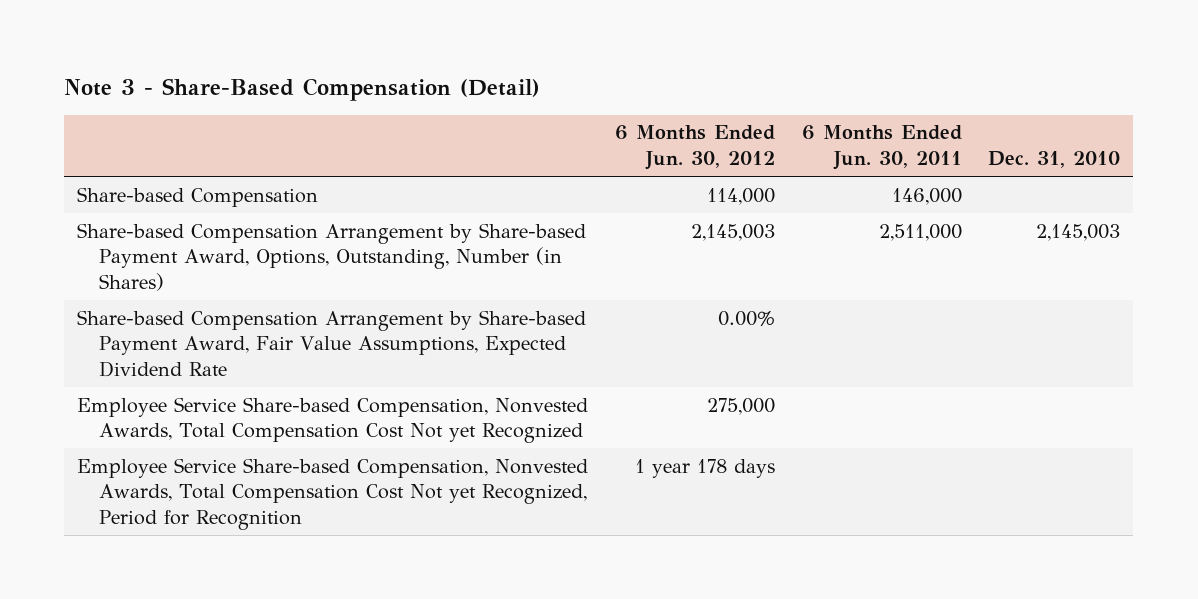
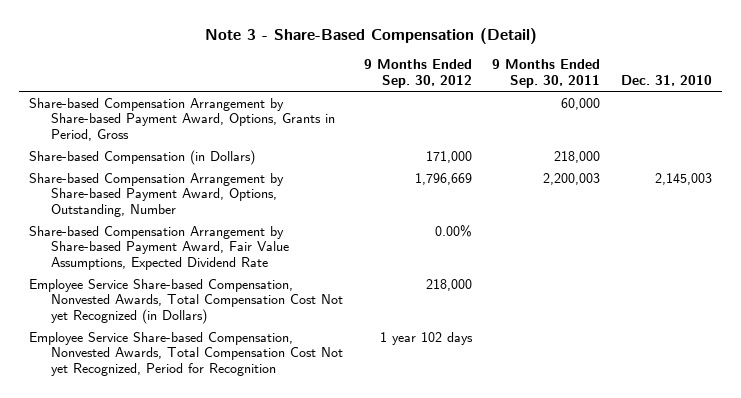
[615,125,776,171] 6 Months Ended Jun. 30, 2012 -> none
[801,125,962,171] 6 Months Ended Jun. 30, 2011 -> none
none -> [363,59,472,88] 9 Months Ended Sep. 30, 2012
none -> [492,59,601,88] 9 Months Ended Sep. 30, 2011
none -> [29,97,335,141] Share-based Compensation Arrangement by Share-based Payment Award, Options, Grants in Period, Gross
[77,186,319,207] Share-based Compensation -> [29,149,256,165] Share-based Compensation (in Dollars)
[77,222,587,291] Share-based Compensation Arrangement by Share-based Payment Award, Options, Outstanding, Number (in Shares) -> [29,172,285,217] Share-based Compensation Arrangement by Share-based Payment Award, Options, Outstanding, Number
[77,396,589,444] Employee Service Share-based Compensation, Nonvested Awards, Total Compensation Cost Not yet Recognized -> [29,278,343,324] Employee Service Share-based Compensation, Nonvested Awards, Total Compensation Cost Not yet Recognized (in Dollars)

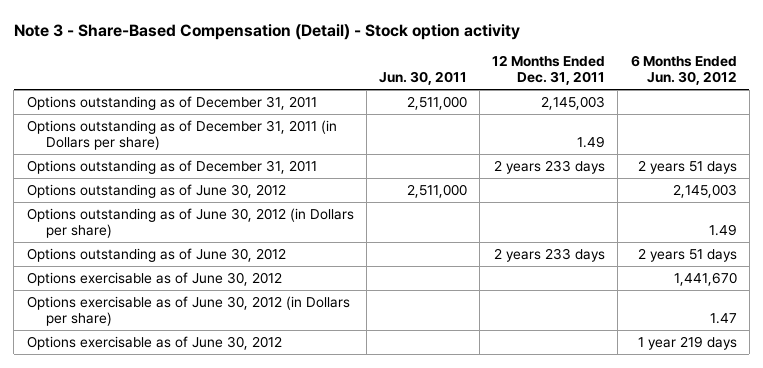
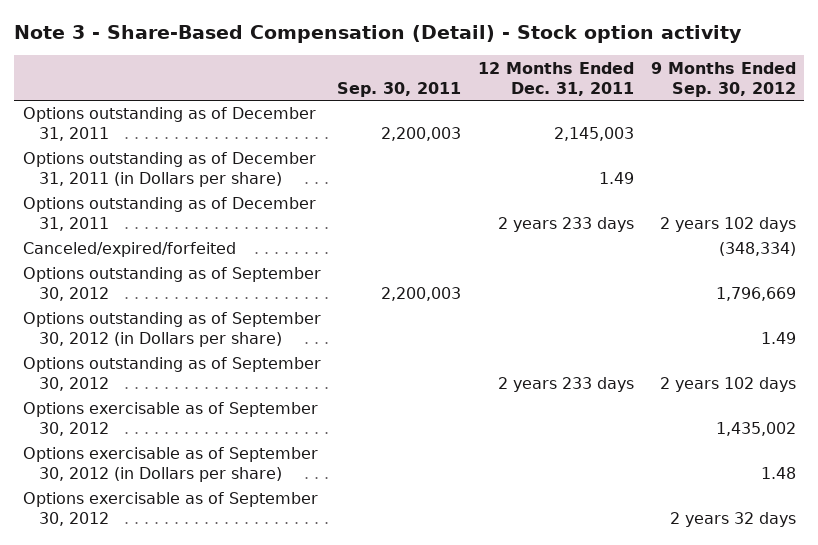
[378,71,467,86] Jun. 30, 2011 -> none
[630,55,737,86] 6 Months Ended Jun. 30, 2012 -> none
none -> [337,81,462,97] Sep. 30, 2011
none -> [650,61,796,97] 9 Months Ended Sep. 30, 2012
none -> [22,242,236,258] Canceled/expired/forfeited
[26,183,286,198] Options outstanding as of June 30, 2012 -> [22,267,321,302] Options outstanding as of September 30, 2012
[26,207,354,238] Options outstanding as of June 30, 2012 (in Dollars per share) -> [22,312,321,348] Options outstanding as of September 30, 2012 (in Dollars per share)
[26,247,286,262] Options outstanding as of June 30, 2012 -> [22,357,321,392] Options outstanding as of September 30, 2012
[26,271,282,286] Options exercisable as of June 30, 2012 -> [22,402,318,437] Options exercisable as of September 30, 2012
[26,295,350,326] Options exercisable as of June 30, 2012 (in Dollars per share) -> [22,447,318,483] Options exercisable as of September 30, 2012 (in Dollars per share)
[26,335,282,350] Options exercisable as of June 30, 2012 -> [22,492,318,527] Options exercisable as of September 30, 2012

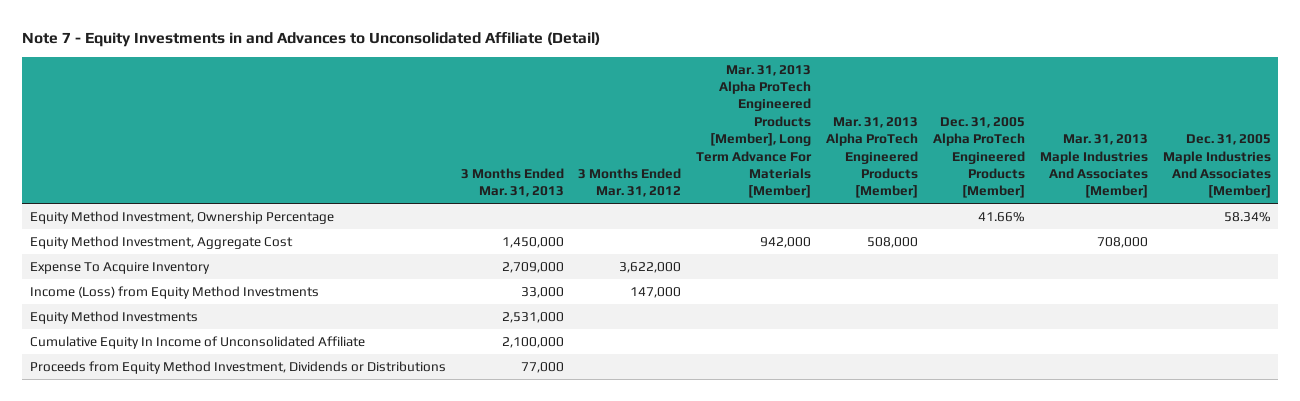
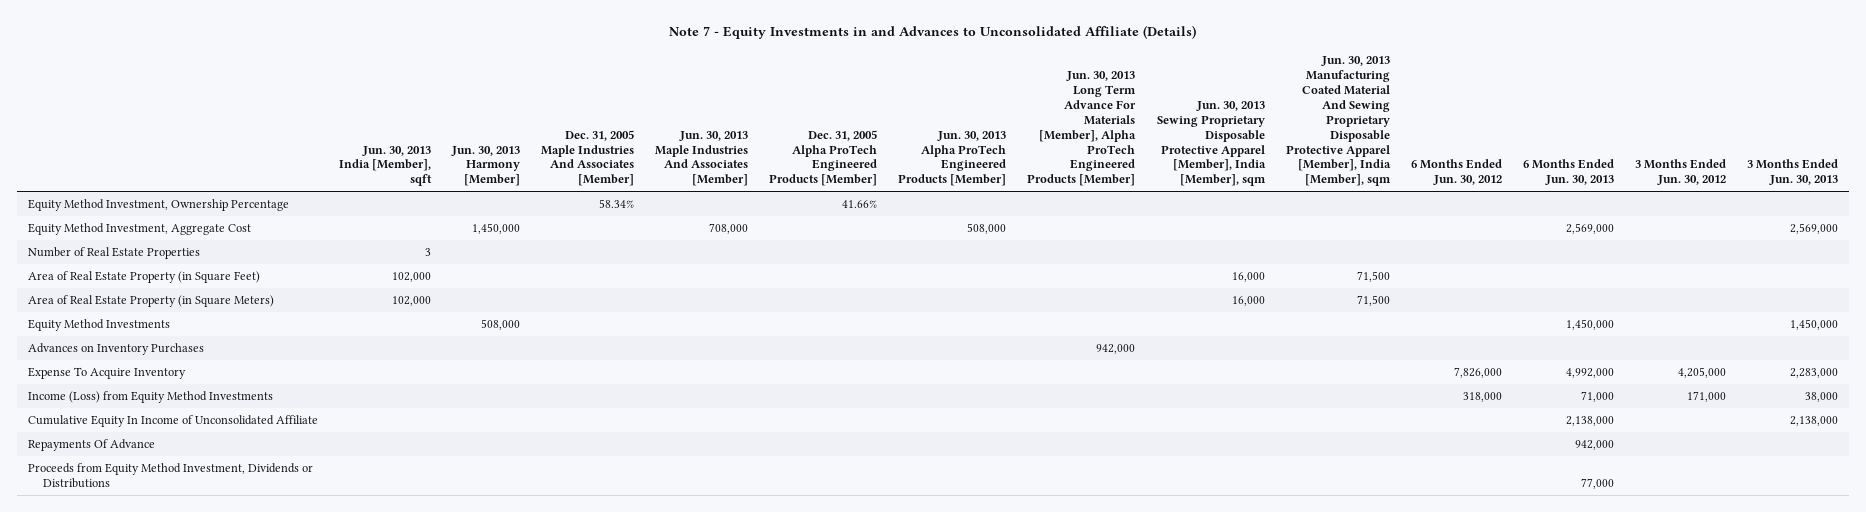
[22,32,601,48] Note 7 - Equity Investments in and Advances to Unconsolidated Affiliate (Detail) -> [668,25,1196,40] Note 7 - Equity Investments in and Advances to Unconsolidated Affiliate (Details)
[460,167,564,198] 3 Months Ended Mar. 31, 2013 -> none
[578,167,682,198] 3 Months Ended Mar. 31, 2012 -> none
[696,64,813,199] Mar. 31, 2013 Alpha ProTech Engineered Products [Member], Long Term Advance For Materials [Member] -> none
[826,116,919,199] Mar. 31, 2013 Alpha ProTech Engineered Products [Member] -> none
[1039,134,1148,199] Mar. 31, 2013 Maple Industries And Associates [Member] -> none
none -> [338,145,432,187] Jun. 30, 2013 India [Member], sqft
none -> [450,145,520,187] Jun. 30, 2013 Harmony [Member]
none -> [655,130,749,187] Jun. 30, 2013 Maple Industries And Associates [Member]
none -> [898,130,1007,187] Jun. 30, 2013 Alpha ProTech Engineered Products [Member]
none -> [1027,71,1137,187] Jun. 30, 2013 Long Term Advance For Materials [Member], Alpha ProTech Engineered Products [Member]
none -> [1156,100,1266,187] Jun. 30, 2013 Sewing Proprietary Disposable Protective Apparel [Member], India [Member], sqm
none -> [1285,56,1391,187] Jun. 30, 2013 Manufacturing Coated Material And Sewing Proprietary Disposable Protective Apparel [Member], India [Member], sqm
none -> [1410,159,1502,186] 6 Months Ended Jun. 30, 2012
none -> [1522,159,1614,186] 6 Months Ended Jun. 30, 2013
none -> [1634,159,1726,186] 3 Months Ended Jun. 30, 2012
none -> [1747,159,1839,186] 3 Months Ended Jun. 30, 2013
none -> [27,246,200,259] Number of Real Estate Properties
none -> [27,270,260,283] Area of Real Estate Property (in Square Feet)
none -> [27,294,274,307] Area of Real Estate Property (in Square Meters)
[29,310,198,324] Equity Method Investments -> [27,318,170,331] Equity Method Investments
none -> [27,342,204,355] Advances on Inventory Purchases
none -> [27,438,155,451] Repayments Of Advance

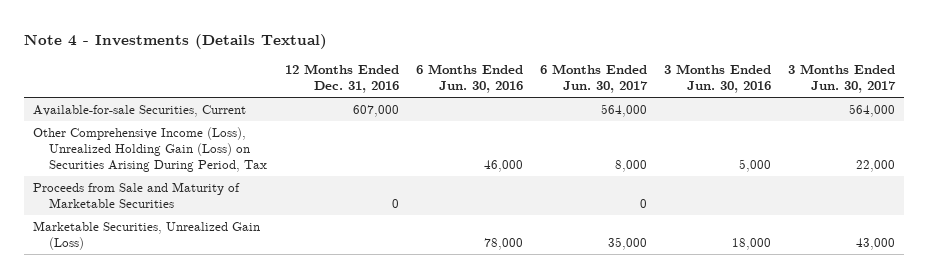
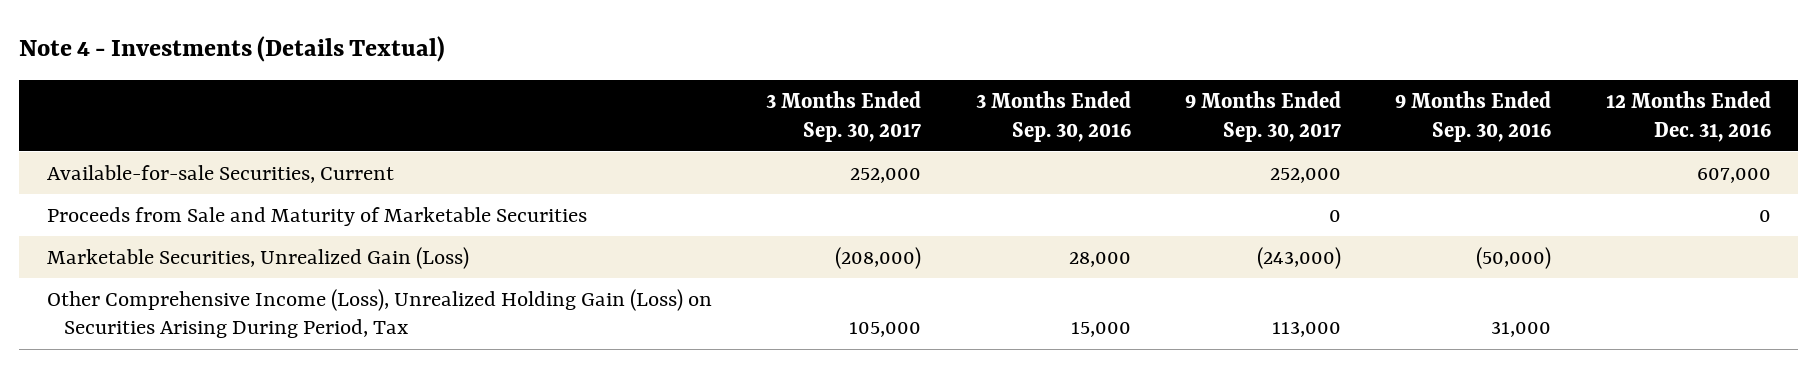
[415,64,523,94] 6 Months Ended Jun. 30, 2016 -> none
[540,64,649,94] 6 Months Ended Jun. 30, 2017 -> none
[664,64,772,94] 3 Months Ended Jun. 30, 2016 -> none
[788,64,897,94] 3 Months Ended Jun. 30, 2017 -> none
none -> [766,91,922,142] 3 Months Ended Sep. 30, 2017
none -> [975,91,1131,142] 3 Months Ended Sep. 30, 2016
none -> [1185,91,1342,142] 9 Months Ended Sep. 30, 2017
none -> [1395,91,1552,142] 9 Months Ended Sep. 30, 2016
[32,127,268,173] Other Comprehensive Income (Loss), Unrealized Holding Gain (Loss) on Securities Arising During Period, Tax -> [46,288,712,339] Other Comprehensive Income (Loss), Unrealized Holding Gain (Loss) on Securities Arising During Period, Tax

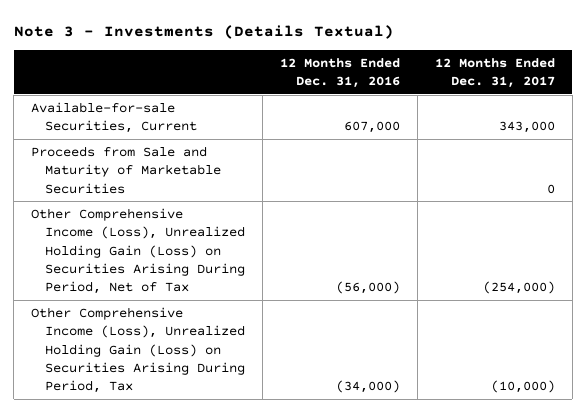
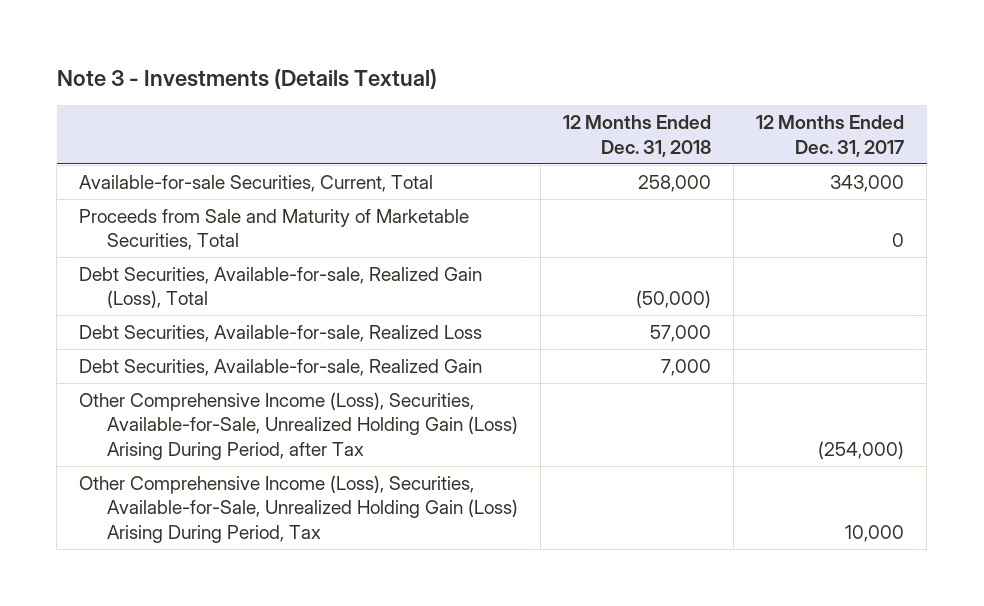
[279,57,400,89] 12 Months Ended Dec. 31, 2016 -> none
none -> [563,115,712,157] 12 Months Ended Dec. 31, 2018
[31,102,197,134] Available-for-sale Securities, Current -> [79,174,434,192] Available-for-sale Securities, Current, Total
[31,146,221,194] Proceeds from Sale and Maturity of Marketable Securities -> [79,208,470,251] Proceeds from Sale and Maturity of Marketable Securities, Total
none -> [79,266,483,309] Debt Securities, Available-for-sale, Realized Gain (Loss), Total
none -> [79,324,483,342] Debt Securities, Available-for-sale, Realized Loss
none -> [79,358,483,376] Debt Securities, Available-for-sale, Realized Gain
[31,208,245,295] Other Comprehensive Income (Loss), Unrealized Holding Gain (Loss) on Securities Arising During Period, Net of Tax -> [79,391,519,460] Other Comprehensive Income (Loss), Securities, Available-for-Sale, Unrealized Holding Gain (Loss) Arising During Period, after Tax
[31,307,245,394] Other Comprehensive Income (Loss), Unrealized Holding Gain (Loss) on Securities Arising During Period, Tax -> [79,474,519,543] Other Comprehensive Income (Loss), Securities, Available-for-Sale, Unrealized Holding Gain (Loss) Arising During Period, Tax
[490,380,555,394] (10,000) -> [845,524,905,542] 10,000

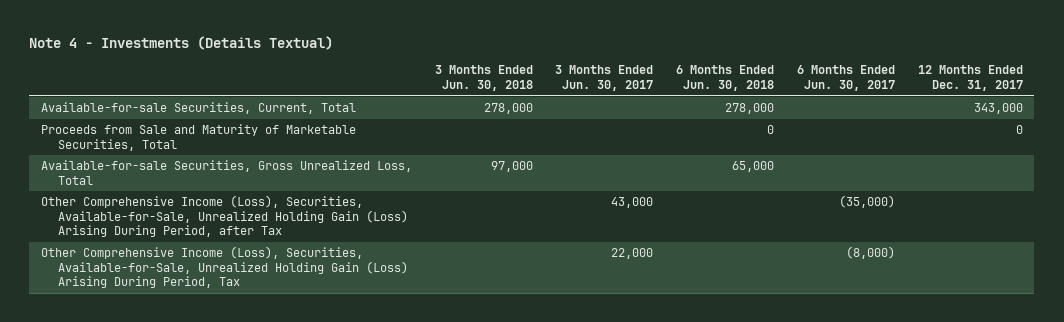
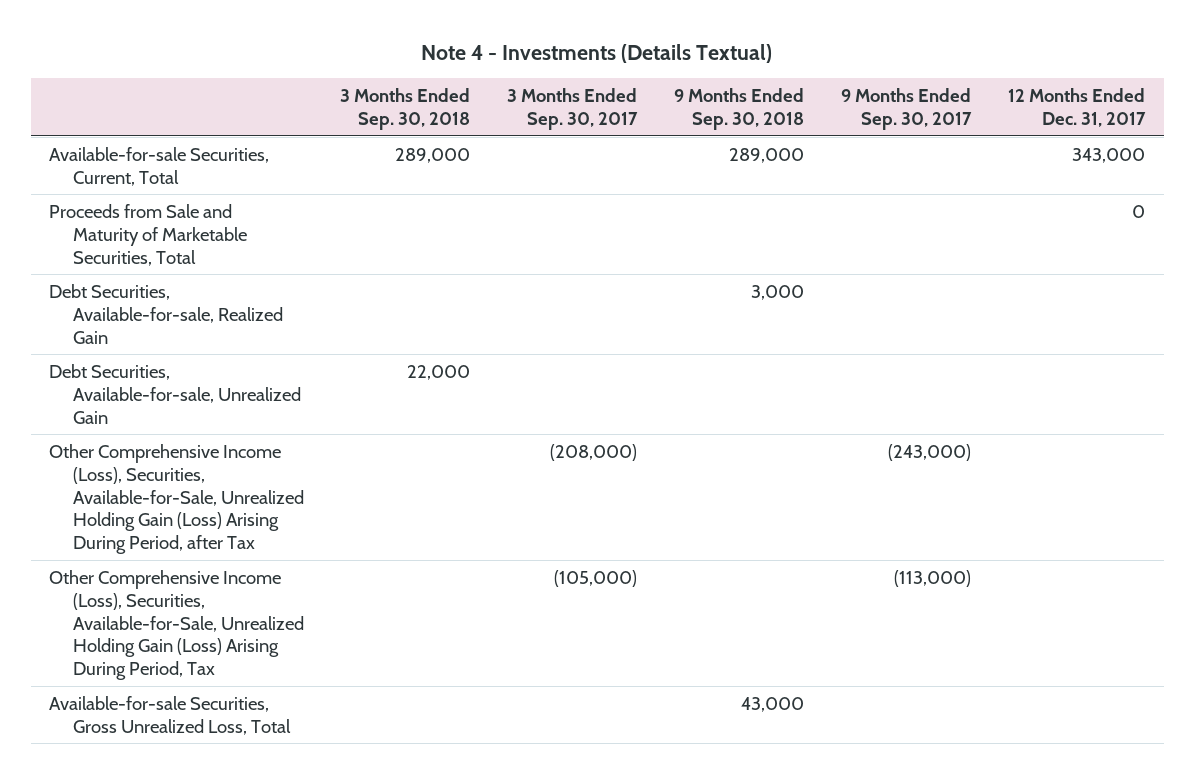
[434,65,533,91] 3 Months Ended Jun. 30, 2018 -> none
[555,65,654,91] 3 Months Ended Jun. 30, 2017 -> none
[676,65,775,91] 6 Months Ended Jun. 30, 2018 -> none
[797,65,896,91] 6 Months Ended Jun. 30, 2017 -> none
none -> [340,88,471,131] 3 Months Ended Sep. 30, 2018
none -> [507,88,639,131] 3 Months Ended Sep. 30, 2017
none -> [674,88,805,131] 9 Months Ended Sep. 30, 2018
none -> [841,88,973,131] 9 Months Ended Sep. 30, 2017
none -> [49,283,283,344] Debt Securities, Available-for-sale, Realized Gain
none -> [49,363,301,424] Debt Securities, Available-for-sale, Unrealized Gain
[40,160,412,185] Available-for-sale Securities, Gross Unrealized Loss, Total -> [49,695,291,735] Available-for-sale Securities, Gross Unrealized Loss, Total

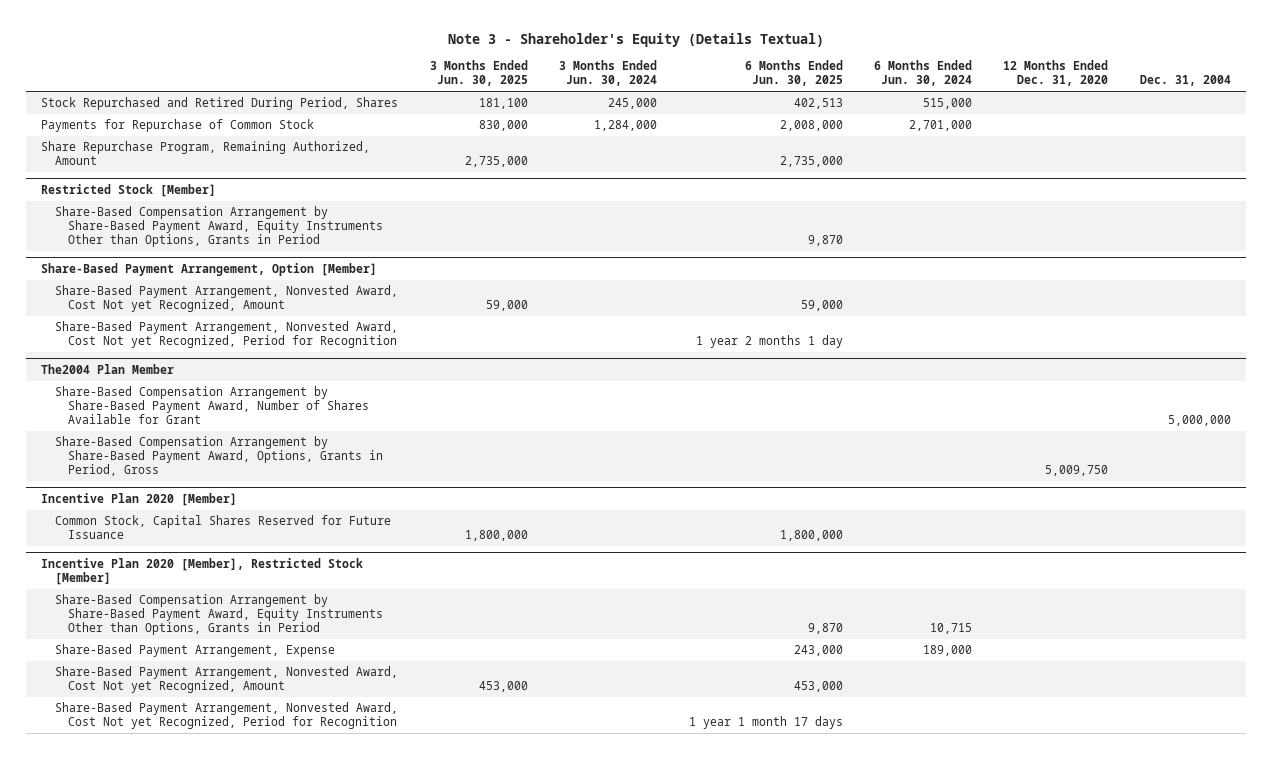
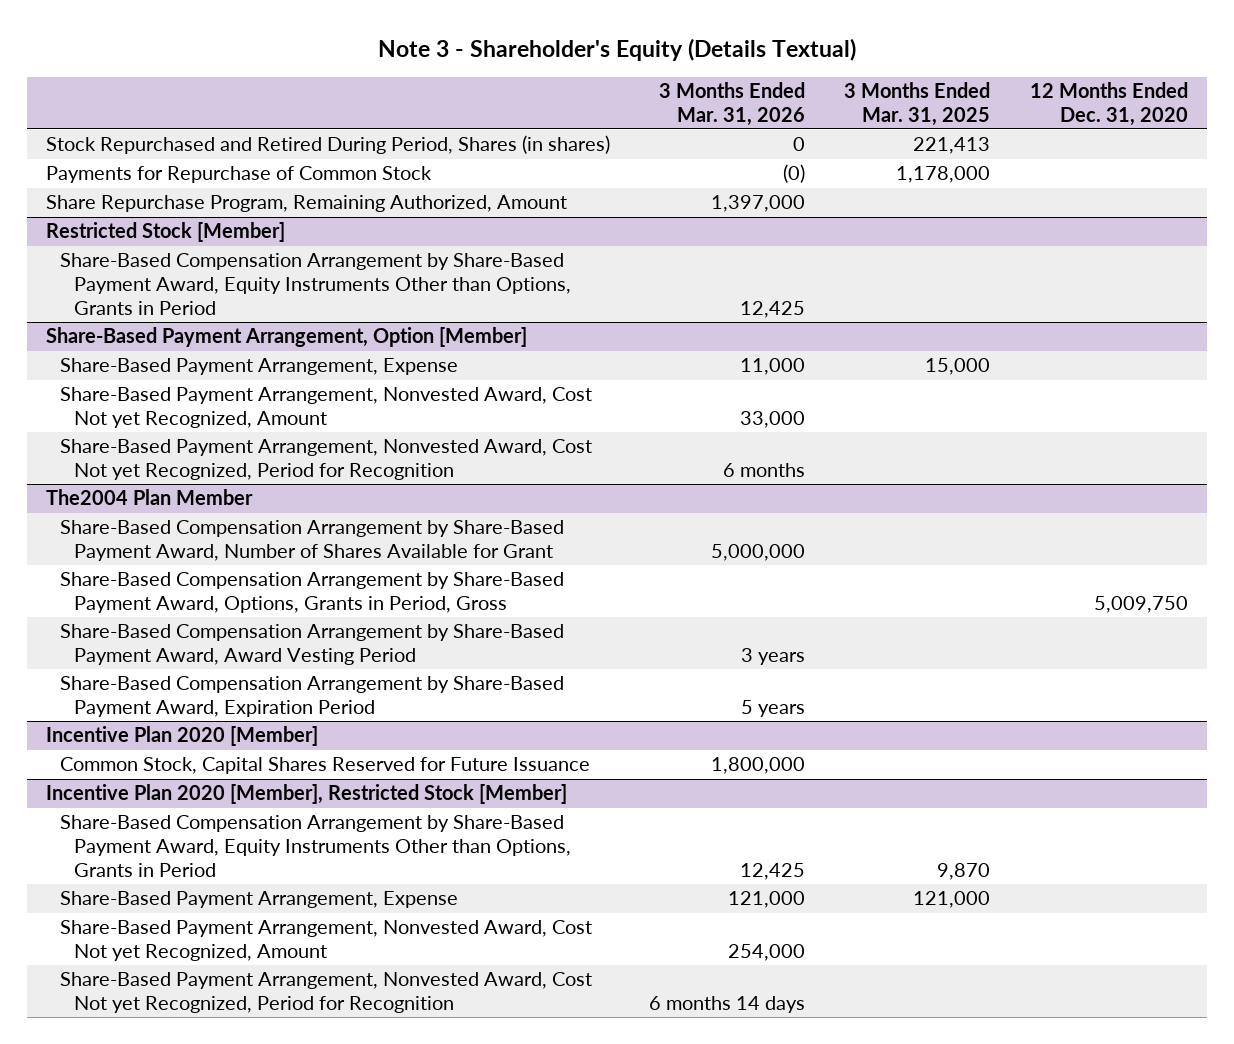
[429,60,528,87] 3 Months Ended Jun. 30, 2025 -> none
[559,60,658,87] 3 Months Ended Jun. 30, 2024 -> none
[744,60,843,87] 6 Months Ended Jun. 30, 2025 -> none
[874,60,973,87] 6 Months Ended Jun. 30, 2024 -> none
[1139,75,1231,87] Dec. 31, 2004 -> none
none -> [659,81,806,126] 3 Months Ended Mar. 31, 2026
none -> [844,81,991,126] 3 Months Ended Mar. 31, 2025
[41,97,399,111] Stock Repurchased and Retired During Period, Shares -> [46,135,611,155] Stock Repurchased and Retired During Period, Shares (in shares)
none -> [60,358,459,376] Share-Based Payment Arrangement, Expense
none -> [60,624,565,666] Share-Based Compensation Arrangement by Share-Based Payment Award, Award Vesting Period
none -> [60,676,565,718] Share-Based Compensation Arrangement by Share-Based Payment Award, Expiration Period

